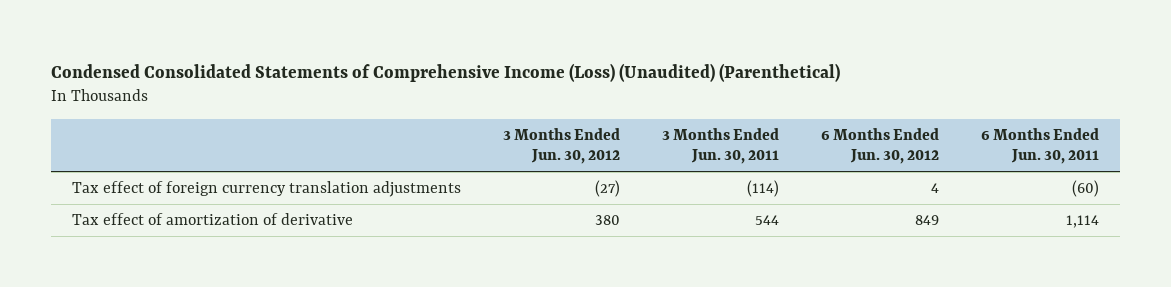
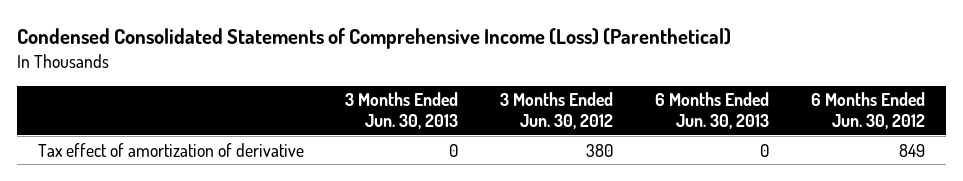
[51,63,841,83] Condensed Consolidated Statements of Comprehensive Income (Loss) (Unaudited) (Parenthetical) -> [16,28,731,50] Condensed Consolidated Statements of Comprehensive Income (Loss) (Parenthetical)
[661,127,779,165] 3 Months Ended Jun. 30, 2011 -> none
[980,127,1099,165] 6 Months Ended Jun. 30, 2011 -> none
none -> [345,92,459,129] 3 Months Ended Jun. 30, 2013
none -> [655,92,770,129] 6 Months Ended Jun. 30, 2013
[72,180,462,197] Tax effect of foreign currency translation adjustments -> none

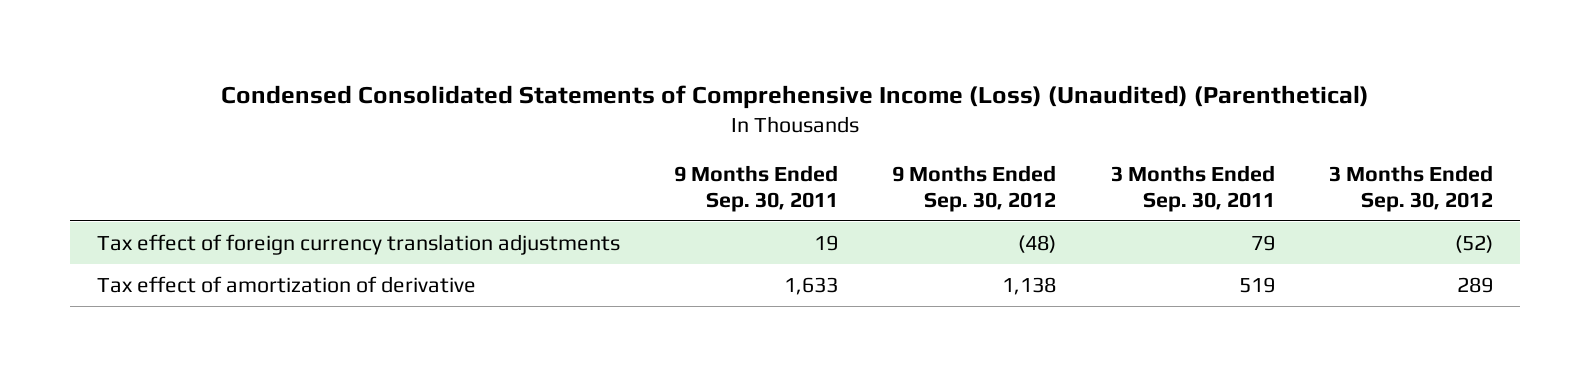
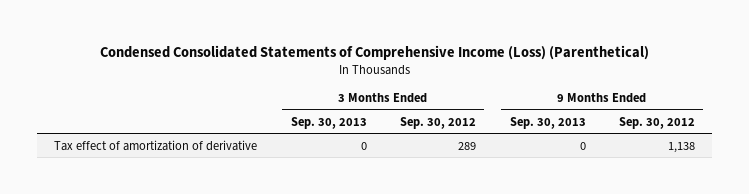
[220,84,1369,109] Condensed Consolidated Statements of Comprehensive Income (Loss) (Unaudited) (Parenthetical) -> [99,45,649,61] Condensed Consolidated Statements of Comprehensive Income (Loss) (Parenthetical)
[674,164,839,212] 9 Months Ended Sep. 30, 2011 -> none
[1110,164,1275,212] 3 Months Ended Sep. 30, 2011 -> none
none -> [290,116,367,129] Sep. 30, 2013
none -> [509,116,586,129] Sep. 30, 2013
[96,233,620,255] Tax effect of foreign currency translation adjustments -> none

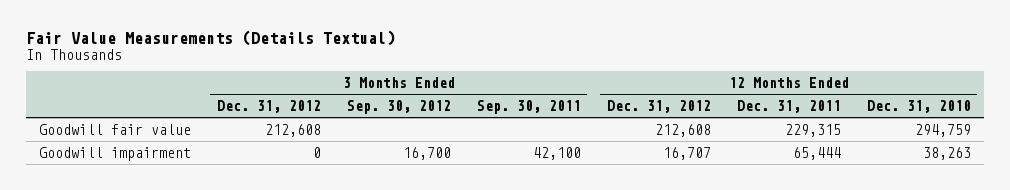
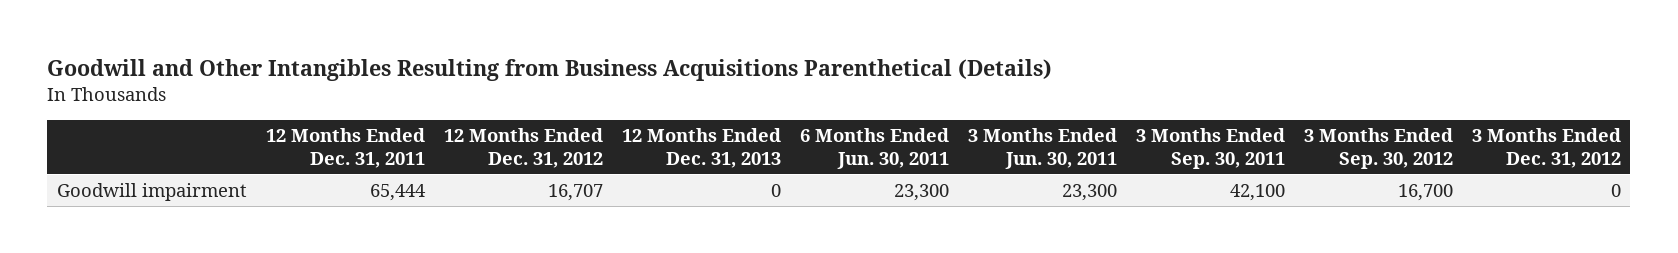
[25,29,395,46] Fair Value Measurements (Details Textual) -> [47,59,1053,82] Goodwill and Other Intangibles Resulting from Business Acquisitions Parenthetical (Details)
[866,100,971,114] Dec. 31, 2010 -> none
none -> [621,127,781,168] 12 Months Ended Dec. 31, 2013
none -> [799,127,949,169] 6 Months Ended Jun. 30, 2011
none -> [967,127,1117,169] 3 Months Ended Jun. 30, 2011
[38,123,191,135] Goodwill fair value -> none

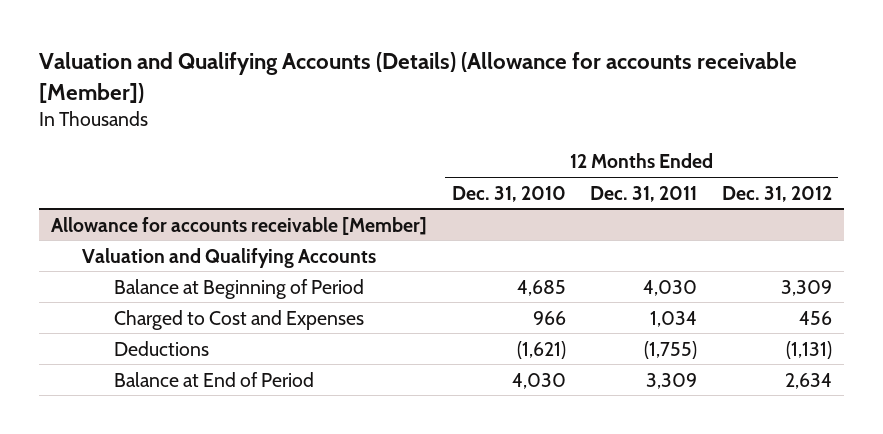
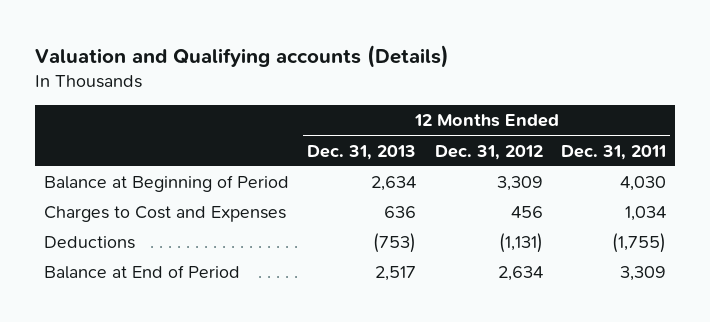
[38,52,797,103] Valuation and Qualifying Accounts (Details) (Allowance for accounts receivable [Member]) -> [34,44,449,68] Valuation and Qualifying accounts (Details)
[451,185,566,202] Dec. 31, 2010 -> none
none -> [307,144,417,160] Dec. 31, 2013
[51,216,428,235] Allowance for accounts receivable [Member] -> none
[82,247,377,268] Valuation and Qualifying Accounts -> none
[113,309,364,330] Charged to Cost and Expenses -> [43,206,286,223] Charges to Cost and Expenses

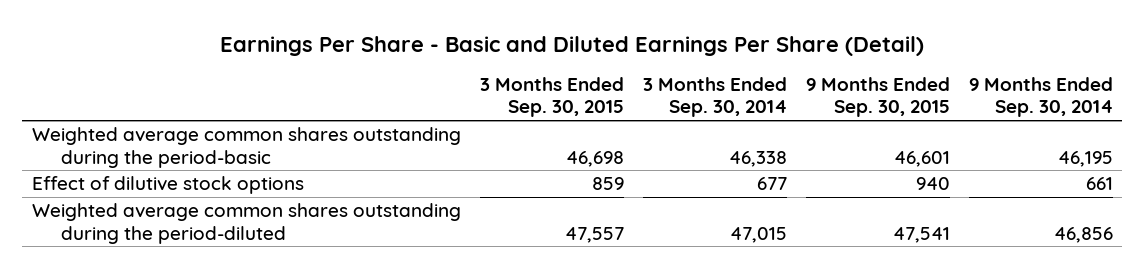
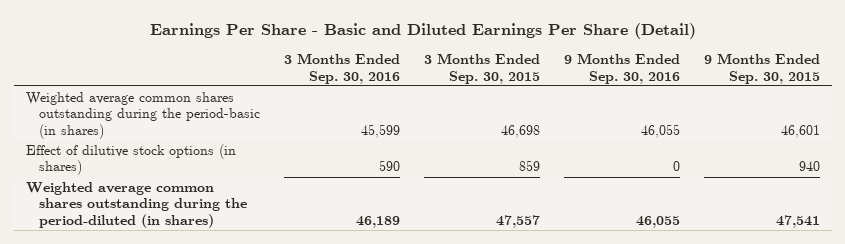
[642,77,787,118] 3 Months Ended Sep. 30, 2014 -> none
[968,77,1113,118] 9 Months Ended Sep. 30, 2014 -> none
none -> [284,53,401,84] 3 Months Ended Sep. 30, 2016
none -> [563,53,680,84] 9 Months Ended Sep. 30, 2016
[31,127,461,168] Weighted average common shares outstanding during the period-basic -> [25,91,261,139] Weighted average common shares outstanding during the period-basic (in shares)
[31,176,304,195] Effect of dilutive stock options -> [25,143,236,176] Effect of dilutive stock options (in shares)
[31,203,461,244] Weighted average common shares outstanding during the period-diluted -> [25,181,248,228] Weighted average common shares outstanding during the period-diluted (in shares)

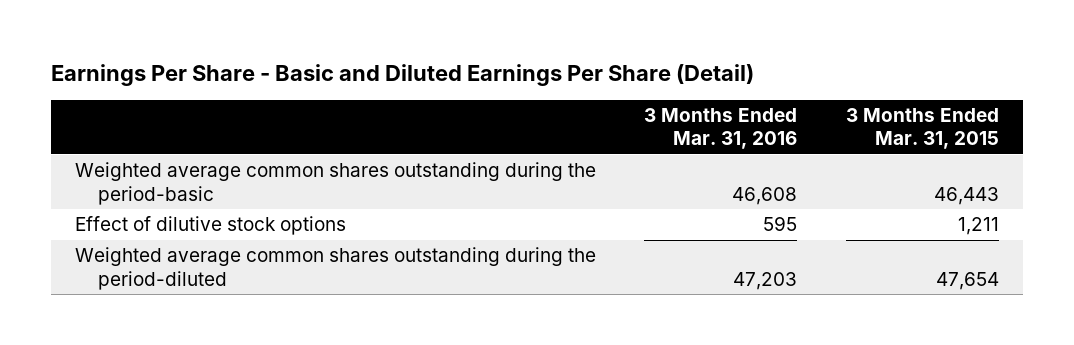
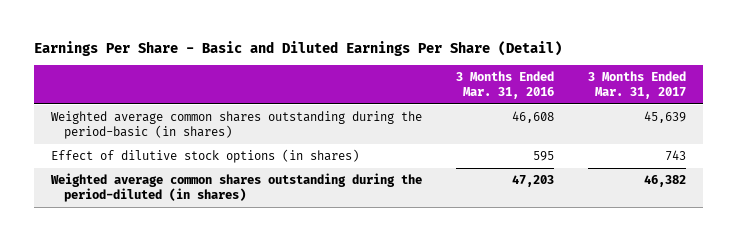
[845,107,999,150] 3 Months Ended Mar. 31, 2015 -> none
none -> [587,70,686,99] 3 Months Ended Mar. 31, 2017
[75,162,597,205] Weighted average common shares outstanding during the period-basic -> [51,111,423,140] Weighted average common shares outstanding during the period-basic (in shares)
[75,216,347,236] Effect of dilutive stock options -> [51,149,360,164] Effect of dilutive stock options (in shares)
[75,247,597,290] Weighted average common shares outstanding during the period-diluted -> [50,173,423,203] Weighted average common shares outstanding during the period-diluted (in shares)

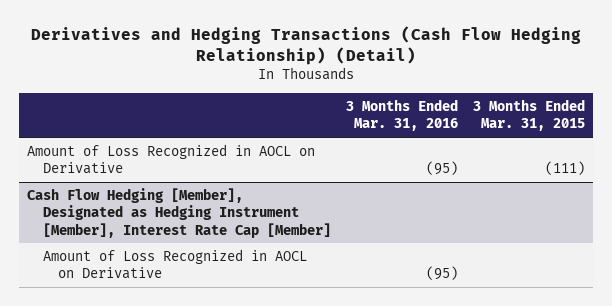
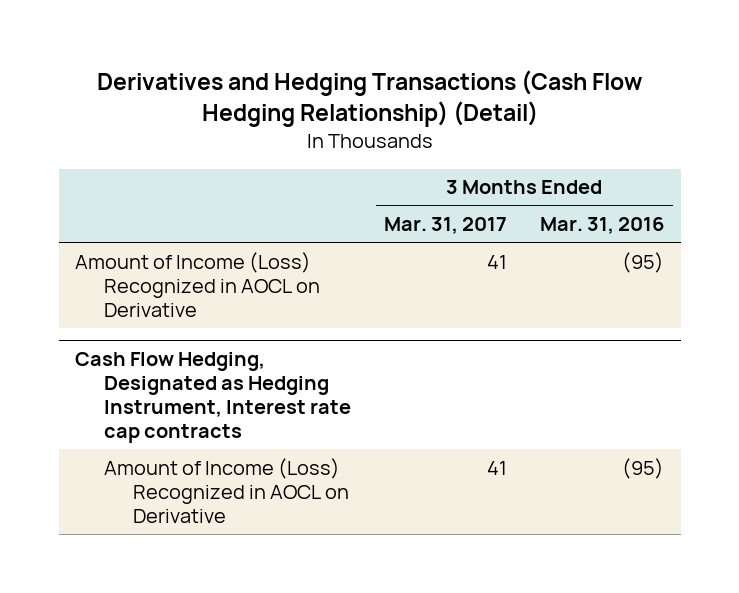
[473,99,586,132] 3 Months Ended Mar. 31, 2015 -> none
none -> [384,217,508,235] Mar. 31, 2017
[26,144,315,175] Amount of Loss Recognized in AOCL on Derivative -> [75,251,320,317] Amount of Income (Loss) Recognized in AOCL on Derivative
[26,188,331,238] Cash Flow Hedging [Member], Designated as Hedging Instrument [Member], Interest Rate Cap [Member] -> [75,351,351,443] Cash Flow Hedging, Designated as Hedging Instrument, Interest rate cap contracts
[42,249,307,280] Amount of Loss Recognized in AOCL on Derivative -> [103,457,349,523] Amount of Income (Loss) Recognized in AOCL on Derivative

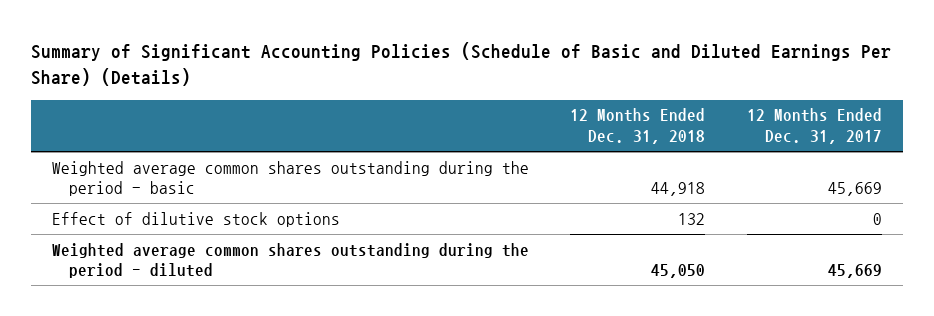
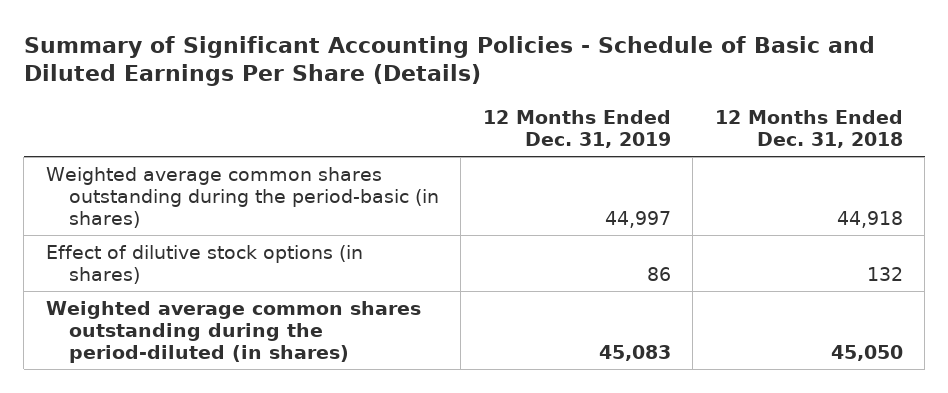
[30,41,891,86] Summary of Significant Accounting Policies (Schedule of Basic and Diluted Earnings Per Share) (Details) -> [23,35,875,87] Summary of Significant Accounting Policies - Schedule of Basic and Diluted Earnings Per Share (Details)
[746,108,882,144] 12 Months Ended Dec. 31, 2017 -> none
none -> [482,109,671,149] 12 Months Ended Dec. 31, 2019
[51,160,529,197] Weighted average common shares outstanding during the period - basic -> [45,166,439,229] Weighted average common shares outstanding during the period-basic (in shares)
[51,211,340,227] Effect of dilutive stock options -> [45,244,363,284] Effect of dilutive stock options (in shares)
[51,242,529,279] Weighted average common shares outstanding during the period - diluted -> [45,300,421,364] Weighted average common shares outstanding during the period-diluted (in shares)

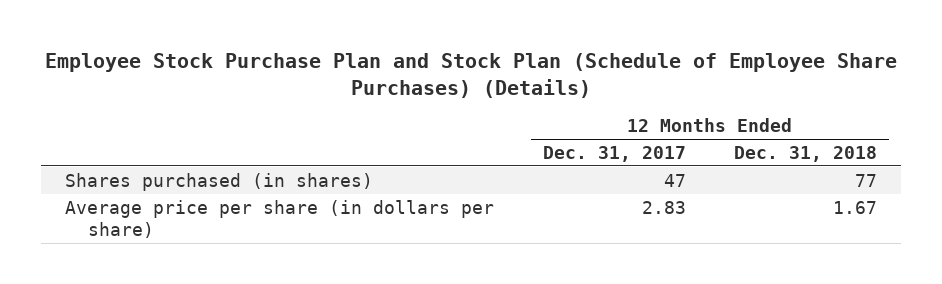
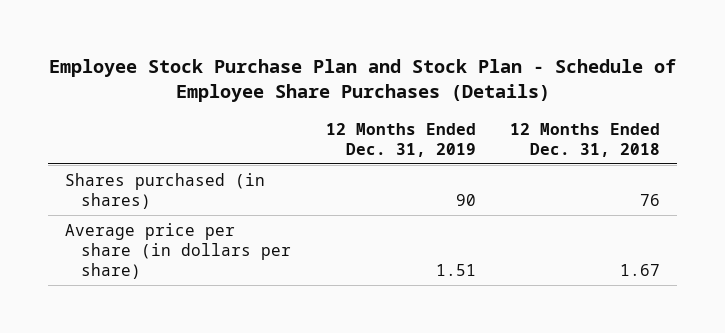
[45,53,898,99] Employee Stock Purchase Plan and Stock Plan (Schedule of Employee Share Purchases) (Details) -> [48,59,676,102] Employee Stock Purchase Plan and Stock Plan - Schedule of Employee Share Purchases (Details)
[542,145,686,162] Dec. 31, 2017 -> none
none -> [325,122,476,157] 12 Months Ended Dec. 31, 2019
[854,173,877,187] 77 -> [639,193,660,206] 76

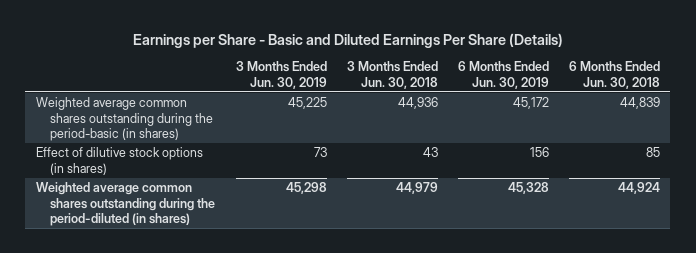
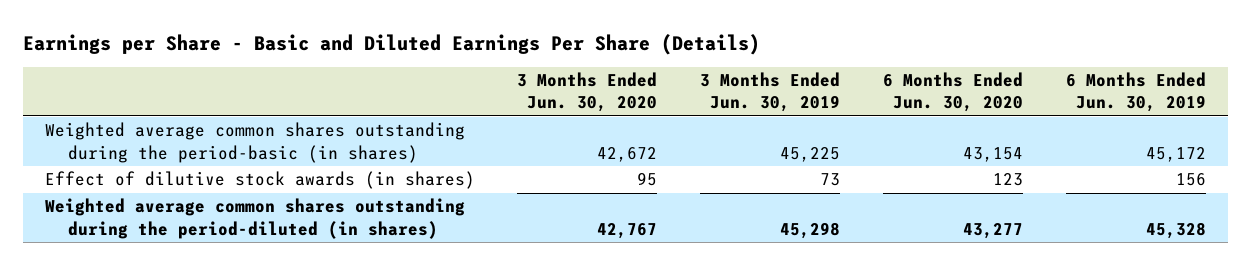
[346,61,438,90] 3 Months Ended Jun. 30, 2018 -> none
[569,61,661,90] 6 Months Ended Jun. 30, 2018 -> none
none -> [517,72,658,113] 3 Months Ended Jun. 30, 2020
none -> [883,72,1024,113] 6 Months Ended Jun. 30, 2020
[35,147,203,175] Effect of dilutive stock options (in shares) -> [44,171,475,190] Effect of dilutive stock awards (in shares)

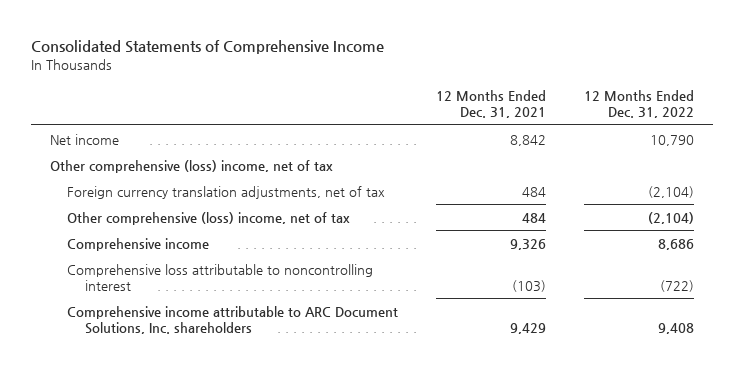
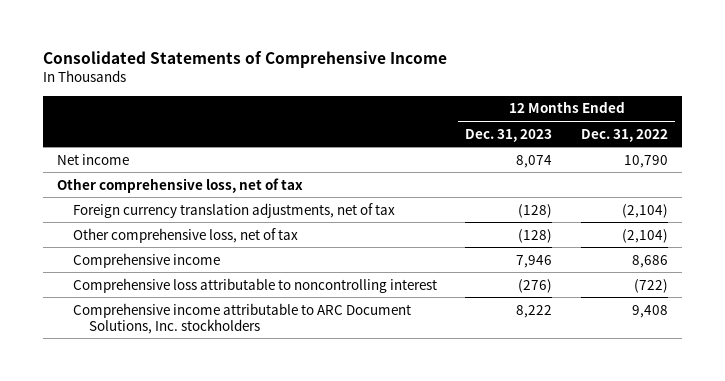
[436,90,547,119] 12 Months Ended Dec. 31, 2021 -> none
none -> [465,128,553,142] Dec. 31, 2023
[49,159,333,173] Other comprehensive (loss) income, net of tax -> [56,177,303,193] Other comprehensive loss, net of tax
[67,211,351,225] Other comprehensive (loss) income, net of tax -> [72,227,298,243] Other comprehensive loss, net of tax
[67,305,399,334] Comprehensive income attributable to ARC Document Solutions, Inc. shareholders -> [72,302,411,334] Comprehensive income attributable to ARC Document Solutions, Inc. stockholders

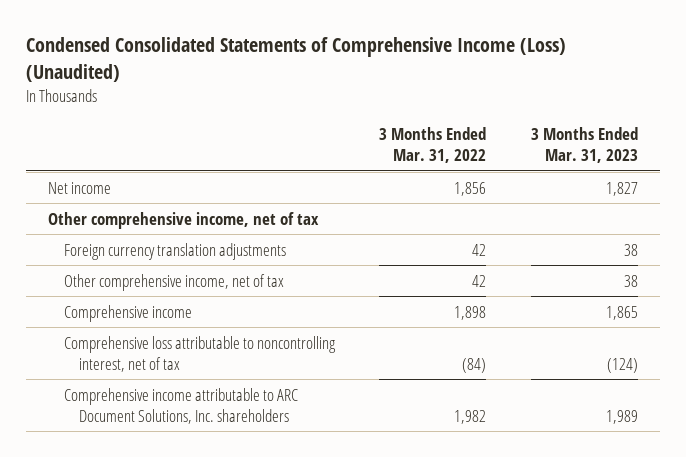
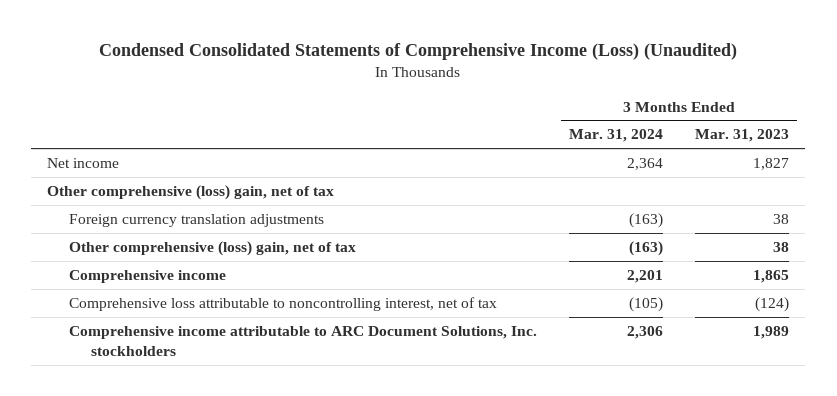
[379,127,487,164] 3 Months Ended Mar. 31, 2022 -> none
none -> [569,129,664,143] Mar. 31, 2024
[48,211,320,229] Other comprehensive income, net of tax -> [47,184,335,200] Other comprehensive (loss) gain, net of tax
[63,273,284,291] Other comprehensive income, net of tax -> [69,240,357,256] Other comprehensive (loss) gain, net of tax
[63,387,298,424] Comprehensive income attributable to ARC Document Solutions, Inc. shareholders -> [69,325,538,356] Comprehensive income attributable to ARC Document Solutions, Inc. stockholders

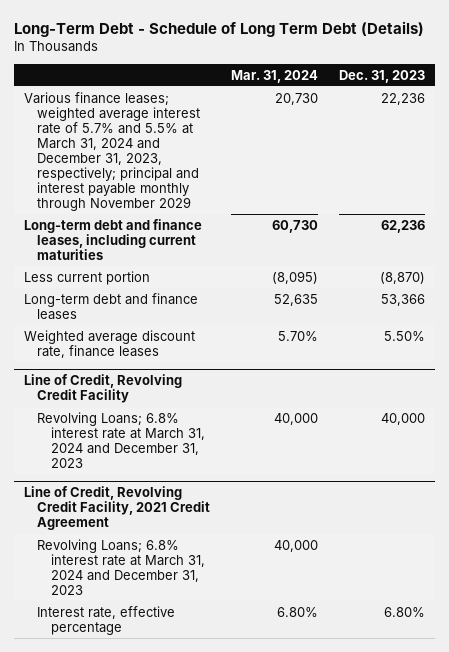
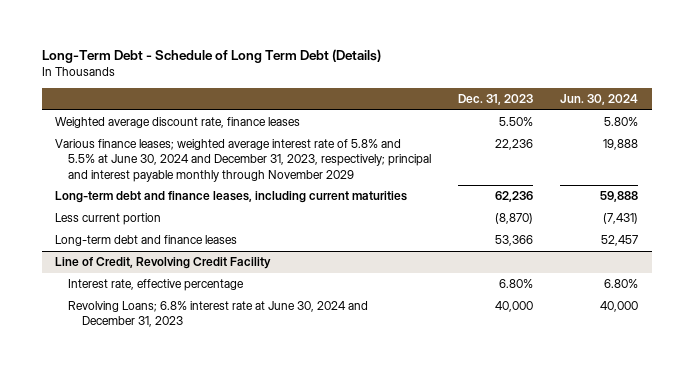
[231,69,319,83] Mar. 31, 2024 -> none
none -> [560,94,639,106] Jun. 30, 2024
[24,329,196,358] Weighted average discount rate, finance leases -> [55,117,301,129] Weighted average discount rate, finance leases
[24,91,201,212] Various finance leases; weighted average interest rate of 5.7% and 5.5% at March 31, 2024 and December 31, 2023, respectively; principal and interest payable monthly through November 2029 -> [55,139,432,182] Various finance leases; weighted average interest rate of 5.8% and 5.5% at June 30, 2024 and December 31, 2023, respectively; principal and interest payable monthly through November 2029
[37,411,205,468] Revolving Loans; 6.8% interest rate at March 31, 2024 and December 31, 2023 -> none
[24,486,211,531] Line of Credit, Revolving Credit Facility, 2021 Credit Agreement -> none
[37,538,205,595] Revolving Loans; 6.8% interest rate at March 31, 2024 and December 31, 2023 -> none
none -> [68,301,369,328] Revolving Loans; 6.8% interest rate at June 30, 2024 and December 31, 2023

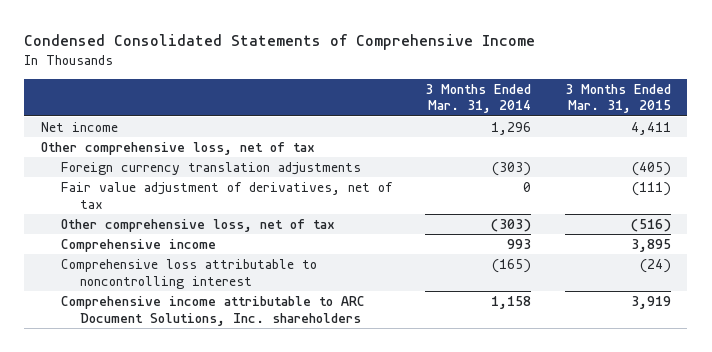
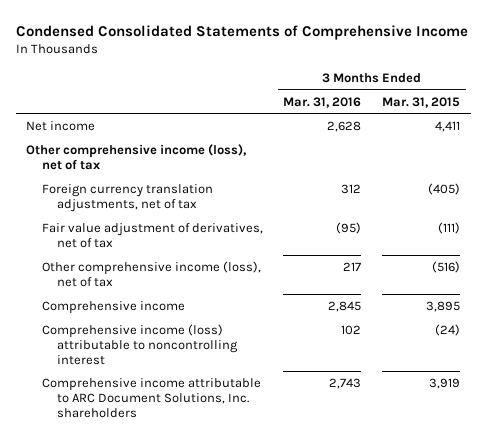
[425,83,532,114] 3 Months Ended Mar. 31, 2014 -> none
none -> [283,96,362,108] Mar. 31, 2016
[41,142,316,156] Other comprehensive loss, net of tax -> [26,143,247,170] Other comprehensive income (loss), net of tax
[60,162,361,176] Foreign currency translation adjustments -> [41,183,213,212] Foreign currency translation adjustments, net of tax
[60,219,335,233] Other comprehensive loss, net of tax -> [41,260,261,287] Other comprehensive income (loss), net of tax
[60,259,317,289] Comprehensive loss attributable to noncontrolling interest -> [41,323,238,365] Comprehensive income (loss) attributable to noncontrolling interest

